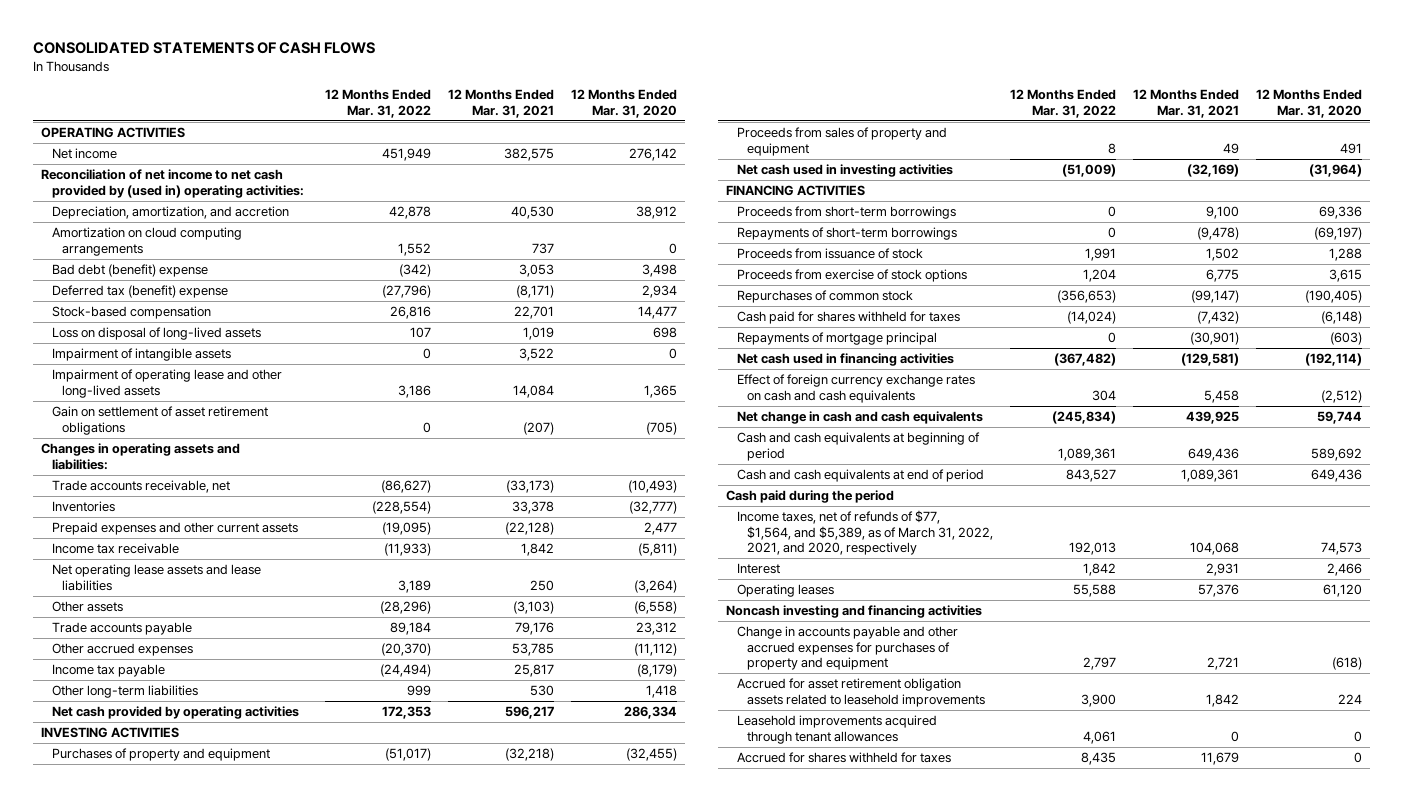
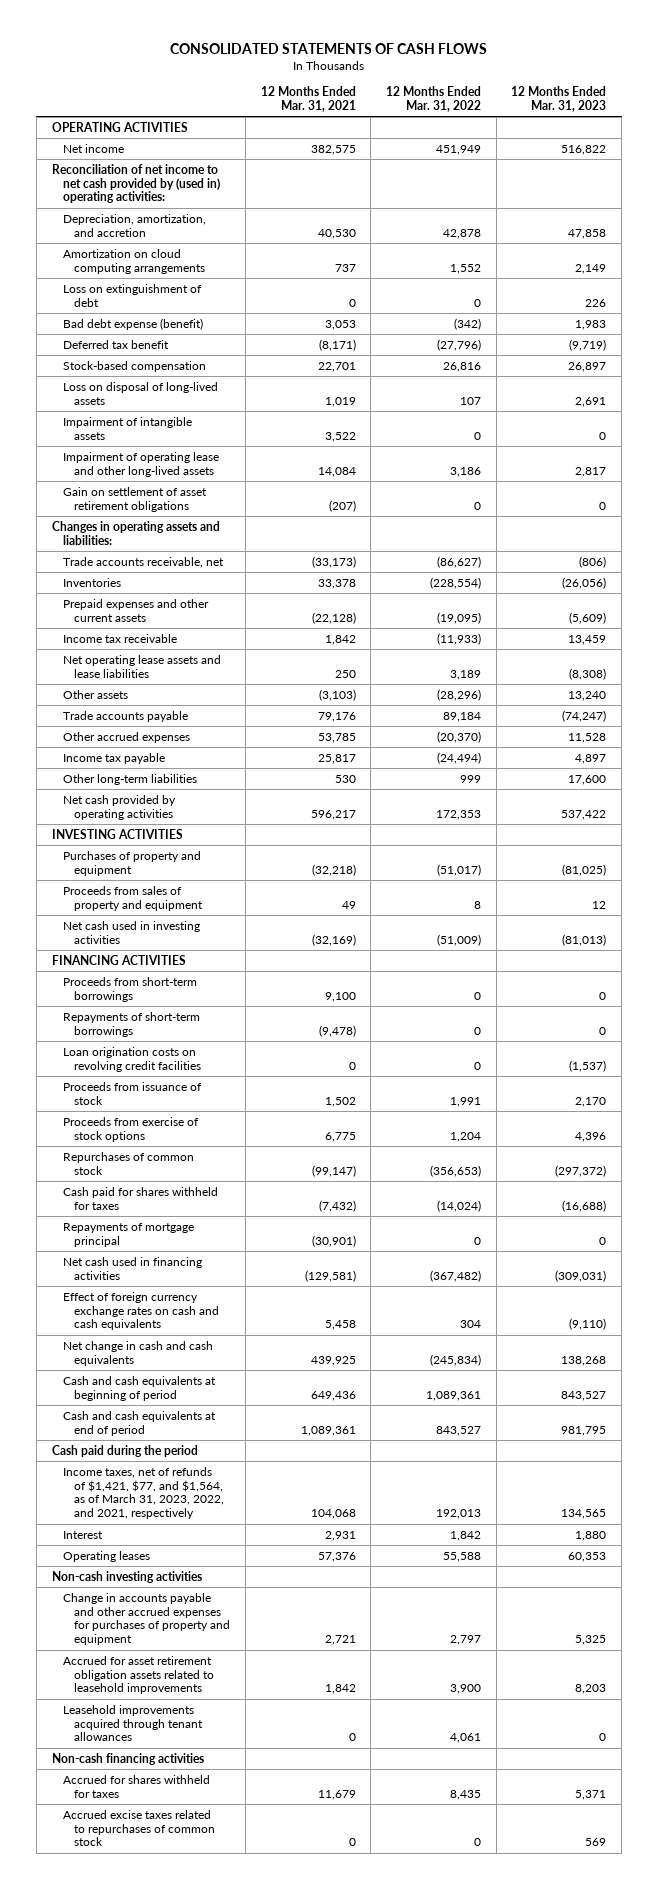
[570,89,677,118] 12 Months Ended Mar. 31, 2020 -> none
none -> [511,86,607,113] 12 Months Ended Mar. 31, 2023
none -> [62,283,202,307] Loss on extinguishment of debt
[51,264,208,278] Bad debt (benefit) expense -> [62,317,203,330] Bad debt expense (benefit)
[51,285,228,299] Deferred tax (benefit) expense -> [62,339,169,349] Deferred tax benefit
none -> [62,1046,202,1072] Loan origination costs on revolving credit facilities
[736,510,994,556] Income taxes, net of refunds of $77, $1,564, and $5,389, as of March 31, 2022, 2021, and 2020, respectively -> [62,1466,225,1520] Income taxes, net of refunds of $1,421, $77, and $1,564, as of March 31, 2023, 2022, and 2021, respectively
[726,605,983,619] Noncash investing and financing activities -> none
none -> [51,1570,202,1583] Non-cash investing activities
none -> [51,1752,204,1765] Non-cash financing activities
none -> [62,1809,216,1847] Accrued excise taxes related to repurchases of common stock

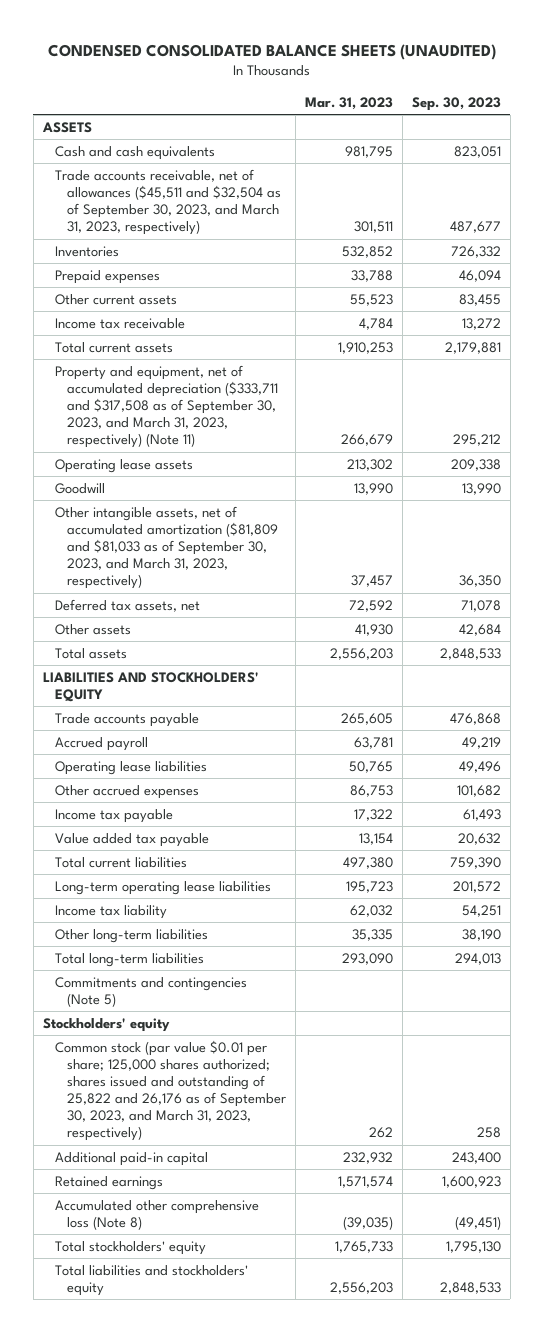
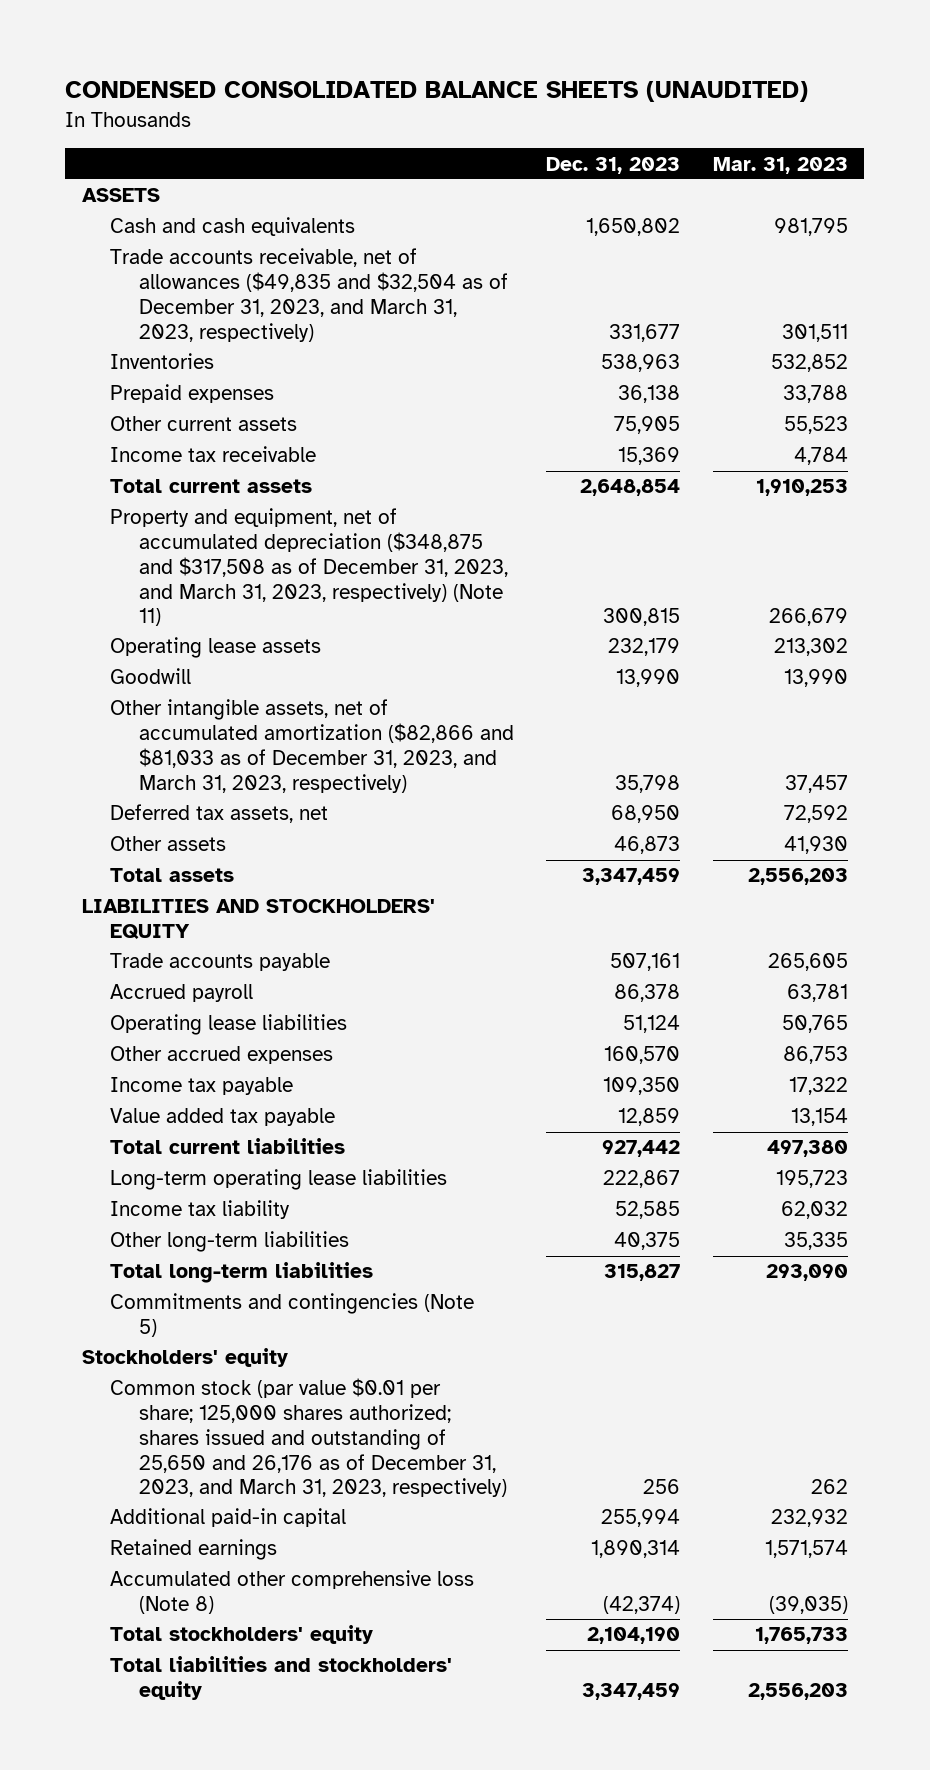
[411,96,501,111] Sep. 30, 2023 -> none
none -> [546,156,681,174] Dec. 31, 2023
[54,168,281,236] Trade accounts receivable, net of allowances ($45,511 and $32,504 as of September 30, 2023, and March 31, 2023, respectively) -> [110,248,508,342] Trade accounts receivable, net of allowances ($49,835 and $32,504 as of December 31, 2023, and March 31, 2023, respectively)
[54,364,278,449] Property and equipment, net of accumulated depreciation ($333,711 and $317,508 as of September 30, 2023, and March 31, 2023, respectively) (Note 11) -> [110,508,508,627] Property and equipment, net of accumulated depreciation ($348,875 and $317,508 as of December 31, 2023, and March 31, 2023, respectively) (Note 11)
[54,505,278,590] Other intangible assets, net of accumulated amortization ($81,809 and $81,033 as of September 30, 2023, and March 31, 2023, respectively) -> [110,699,514,793] Other intangible assets, net of accumulated amortization ($82,866 and $81,033 as of December 31, 2023, and March 31, 2023, respectively)
[54,1039,286,1142] Common stock (par value $0.01 per share; 125,000 shares authorized; shares issued and outstanding of 25,822 and 26,176 as of September 30, 2023, and March 31, 2023, respectively) -> [110,1378,507,1498] Common stock (par value $0.01 per share; 125,000 shares authorized; shares issued and outstanding of 25,650 and 26,176 as of December 31, 2023, and March 31, 2023, respectively)

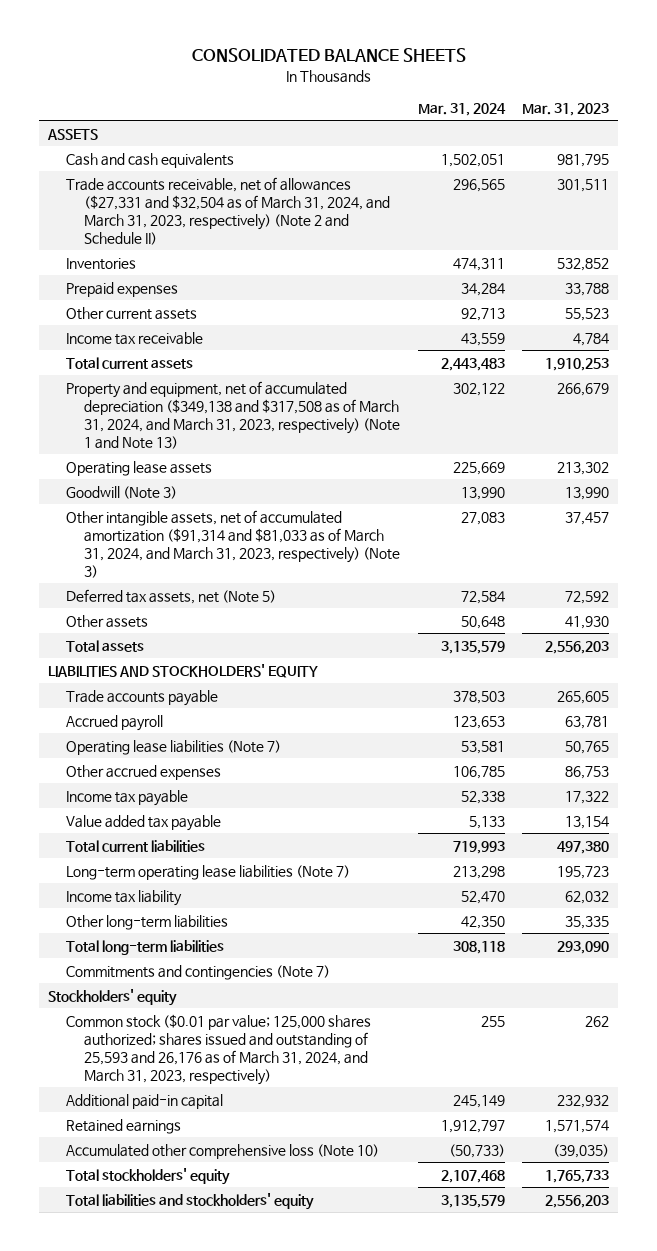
[65,81,809,103] CONDENSED CONSOLIDATED BALANCE SHEETS (UNAUDITED) -> [191,48,466,63] CONSOLIDATED BALANCE SHEETS
[546,156,681,174] Dec. 31, 2023 -> none
none -> [417,102,506,116] Mar. 31, 2024
[110,248,508,342] Trade accounts receivable, net of allowances ($49,835 and $32,504 as of December 31, 2023, and March 31, 2023, respectively) -> [66,176,391,245] Trade accounts receivable, net of allowances ($27,331 and $32,504 as of March 31, 2024, and March 31, 2023, respectively) (Note 2 and Schedule II)
[110,508,508,627] Property and equipment, net of accumulated depreciation ($348,875 and $317,508 as of December 31, 2023, and March 31, 2023, respectively) (Note 11) -> [66,380,401,449] Property and equipment, net of accumulated depreciation ($349,138 and $317,508 as of March 31, 2024, and March 31, 2023, respectively) (Note 1 and Note 13)
[110,668,192,685] Goodwill -> [66,485,178,499] Goodwill (Note 3)
[110,699,514,793] Other intangible assets, net of accumulated amortization ($82,866 and $81,033 as of December 31, 2023, and March 31, 2023, respectively) -> [66,509,401,578] Other intangible assets, net of accumulated amortization ($91,314 and $81,033 as of March 31, 2024, and March 31, 2023, respectively) (Note 3)
[110,804,329,824] Deferred tax assets, net -> [66,588,277,604] Deferred tax assets, net (Note 5)
[110,1014,348,1036] Operating lease liabilities -> [66,739,282,755] Operating lease liabilities (Note 7)
[110,1169,448,1191] Long-term operating lease liabilities -> [66,864,351,880] Long-term operating lease liabilities (Note 7)
[110,1293,475,1338] Commitments and contingencies (Note 5) -> [66,964,331,980] Commitments and contingencies (Note 7)
[110,1378,507,1498] Common stock (par value $0.01 per share; 125,000 shares authorized; shares issued and outstanding of 25,650 and 26,176 as of December 31, 2023, and March 31, 2023, respectively) -> [66,1013,372,1085] Common stock ($0.01 par value; 125,000 shares authorized; shares issued and outstanding of 25,593 and 26,176 as of March 31, 2024, and March 31, 2023, respectively)
[110,1570,475,1615] Accumulated other comprehensive loss (Note 8) -> [66,1143,380,1159] Accumulated other comprehensive loss (Note 10)

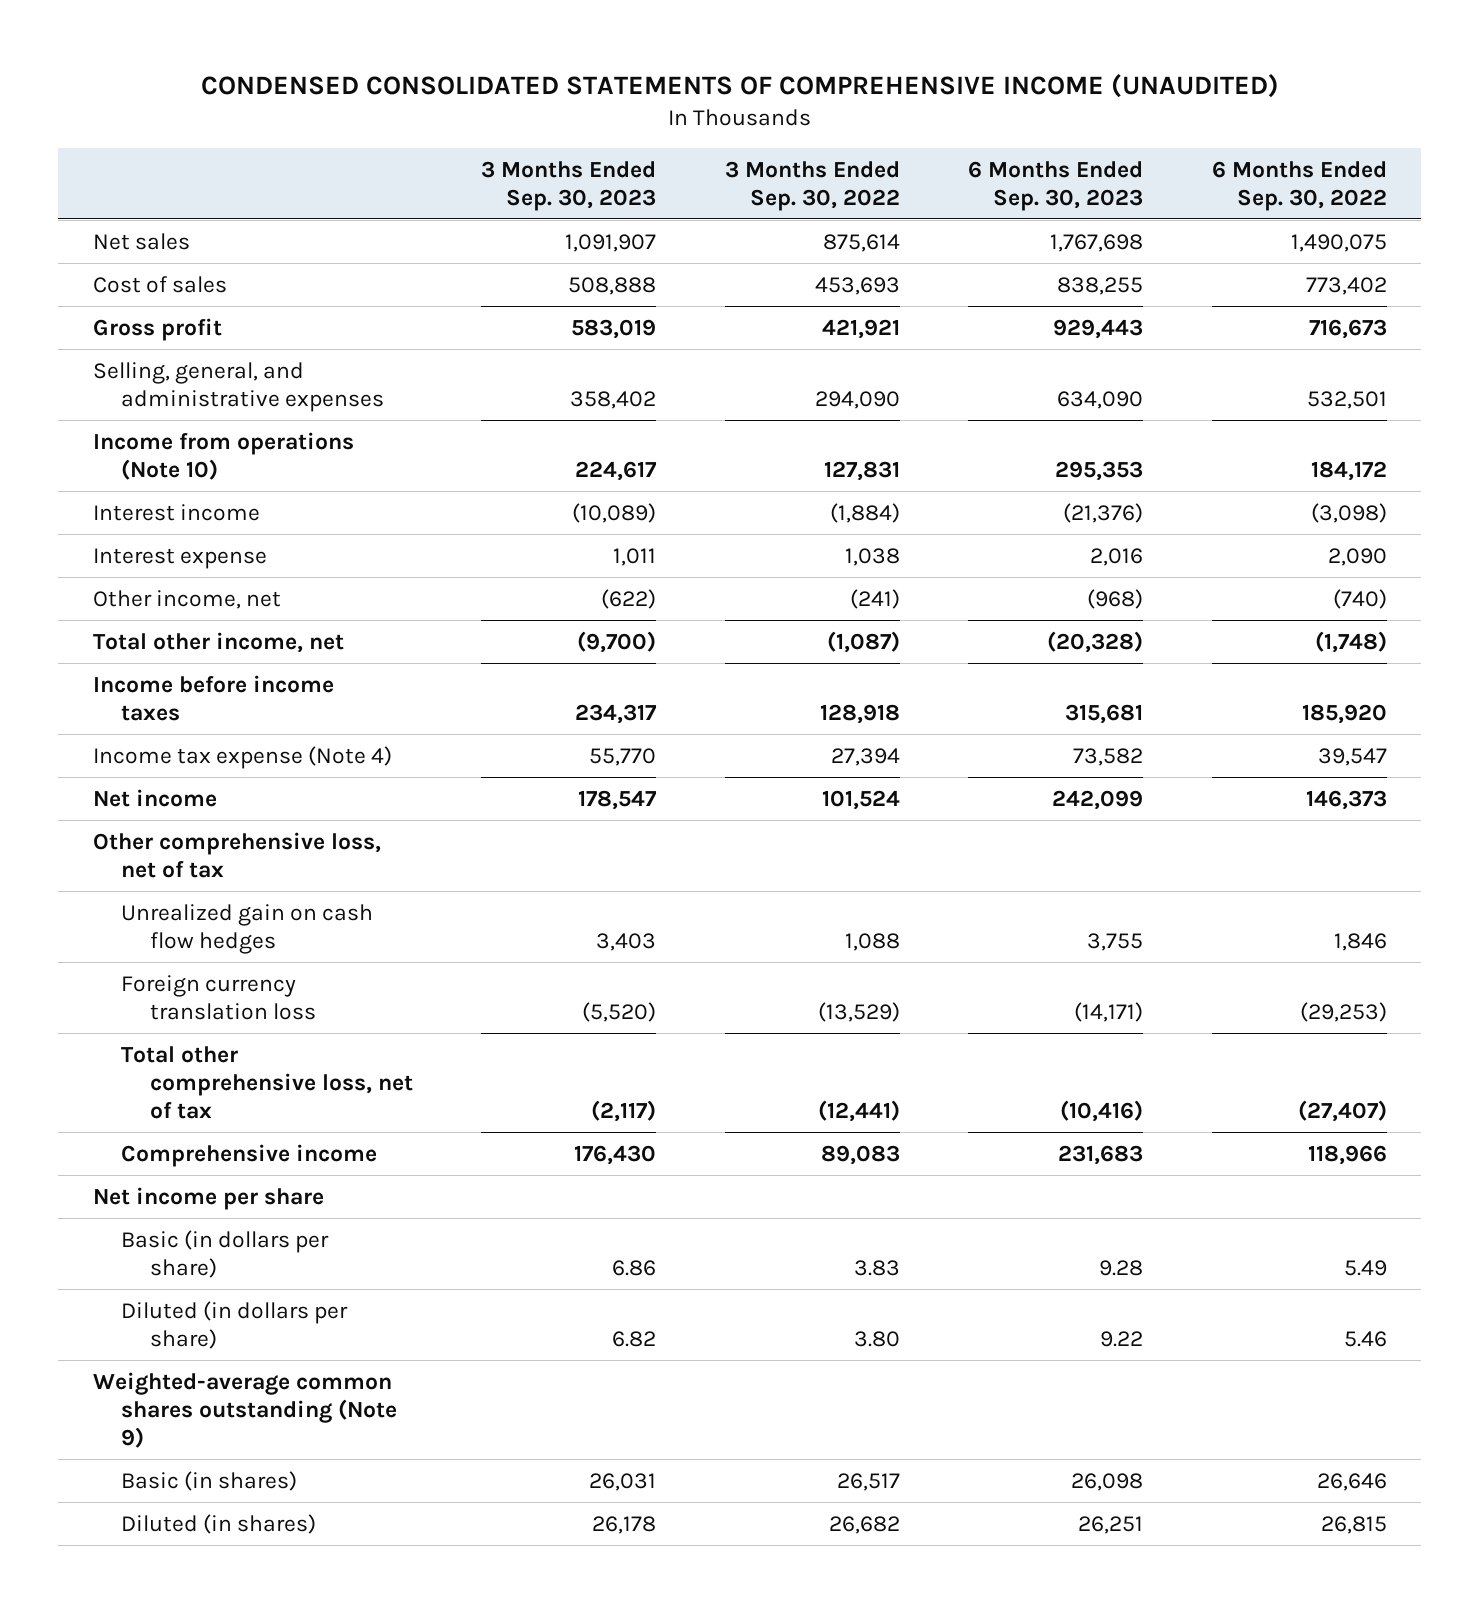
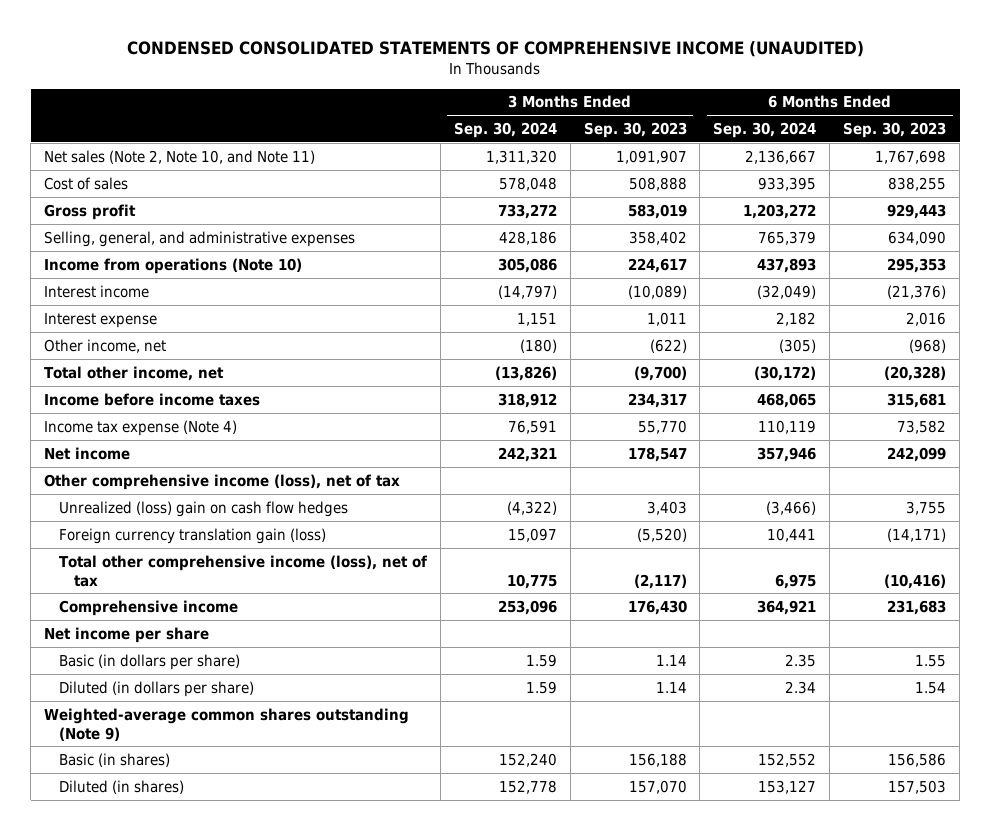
[724,160,900,211] 3 Months Ended Sep. 30, 2022 -> none
[1211,160,1387,211] 6 Months Ended Sep. 30, 2022 -> none
none -> [453,122,557,139] Sep. 30, 2024
none -> [713,122,817,139] Sep. 30, 2024
[92,232,190,250] Net sales -> [44,149,316,164] Net sales (Note 2, Note 10, and Note 11)
[92,831,381,878] Other comprehensive loss, net of tax -> [44,473,401,490] Other comprehensive income (loss), net of tax
[121,903,374,954] Unrealized gain on cash flow hedges -> [58,500,348,517] Unrealized (loss) gain on cash flow hedges
[121,974,316,1020] Foreign currency translation loss -> [58,527,326,544] Foreign currency translation gain (loss)
[121,1045,413,1119] Total other comprehensive loss, net of tax -> [58,554,427,587] Total other comprehensive income (loss), net of tax
[612,1259,657,1276] 6.86 -> [655,654,687,666] 1.14
[1099,1259,1144,1276] 9.28 -> [915,654,947,667] 1.55
[612,1330,657,1347] 6.82 -> [655,681,687,693] 1.14
[1100,1330,1144,1347] 9.22 -> [915,681,947,694] 1.54
[589,1472,657,1491] 26,031 -> [628,752,687,767] 156,188
[1071,1472,1144,1491] 26,098 -> [888,752,947,767] 156,586
[592,1515,657,1534] 26,178 -> [628,779,687,794] 157,070
[1078,1515,1144,1534] 26,251 -> [888,779,947,794] 157,503

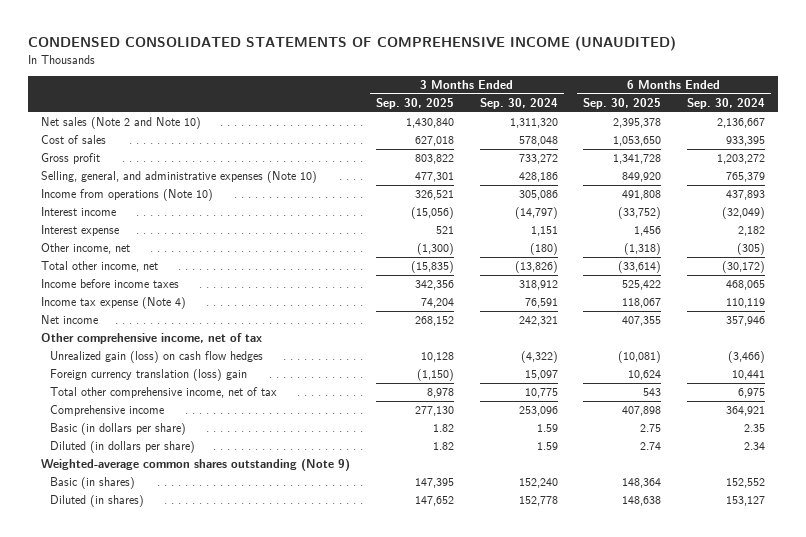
[583,122,687,139] Sep. 30, 2023 -> none
[843,122,947,139] Sep. 30, 2023 -> none
none -> [375,98,454,110] Sep. 30, 2025
none -> [583,98,662,110] Sep. 30, 2025
[44,149,316,164] Net sales (Note 2, Note 10, and Note 11) -> [41,117,202,130] Net sales (Note 2 and Note 10)
[44,230,356,247] Selling, general, and administrative expenses -> [41,171,318,184] Selling, general, and administrative expenses (Note 10)
[44,473,401,490] Other comprehensive income (loss), net of tax -> [41,333,263,345] Other comprehensive income, net of tax
[58,500,348,517] Unrealized (loss) gain on cash flow hedges -> [49,351,263,364] Unrealized gain (loss) on cash flow hedges
[58,527,326,544] Foreign currency translation gain (loss) -> [49,369,247,382] Foreign currency translation (loss) gain
[58,554,427,587] Total other comprehensive income (loss), net of tax -> [49,387,277,399] Total other comprehensive income, net of tax
[44,626,210,643] Net income per share -> none

